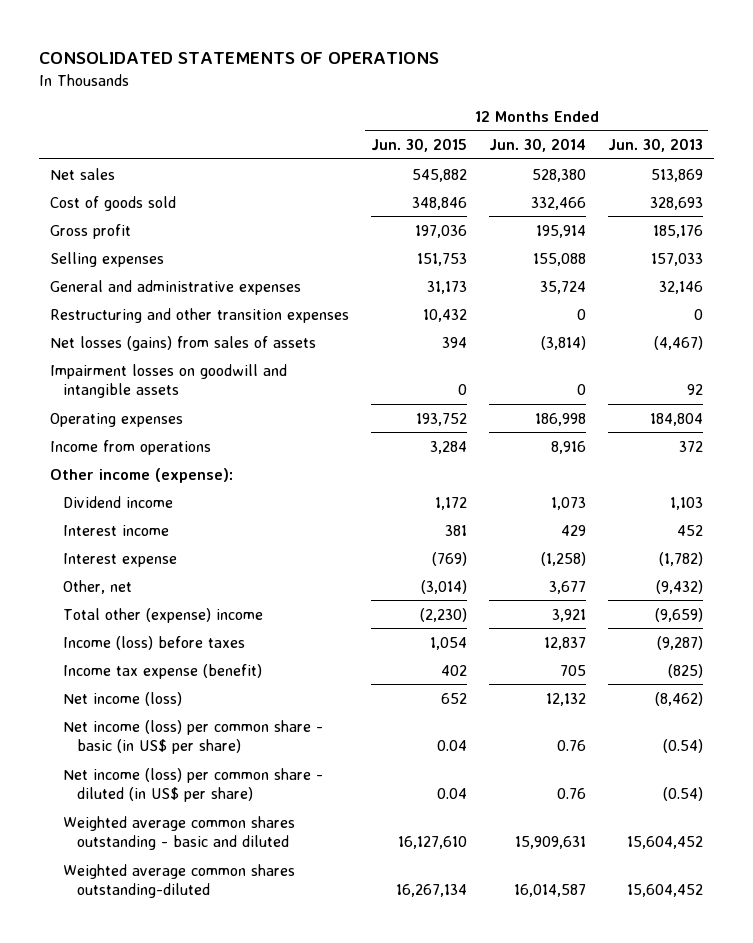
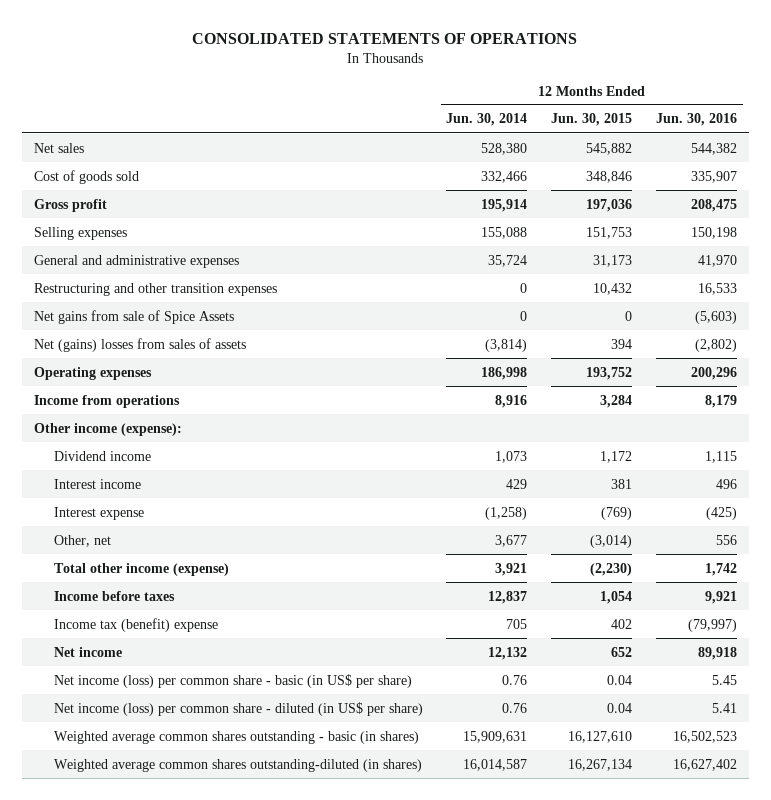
[607,138,703,153] Jun. 30, 2013 -> none
none -> [655,113,737,127] Jun. 30, 2016
[49,363,287,398] Impairment losses on goodwill and intangible assets -> none
none -> [34,309,235,324] Net gains from sale of Spice Assets
[49,335,316,351] Net losses (gains) from sales of assets -> [34,337,247,352] Net (gains) losses from sales of assets
[63,607,264,623] Total other (expense) income -> [53,562,229,576] Total other income (expense)
[63,635,246,650] Income (loss) before taxes -> [53,590,175,601] Income before taxes
[63,663,263,679] Income tax expense (benefit) -> [53,617,218,632] Income tax (benefit) expense
[63,691,183,706] Net income (loss) -> [53,646,122,657] Net income
[63,815,296,850] Weighted average common shares outstanding - basic and diluted -> [53,730,419,744] Weighted average common shares outstanding - basic (in shares)
[63,863,296,898] Weighted average common shares outstanding-diluted -> [53,758,422,772] Weighted average common shares outstanding-diluted (in shares)

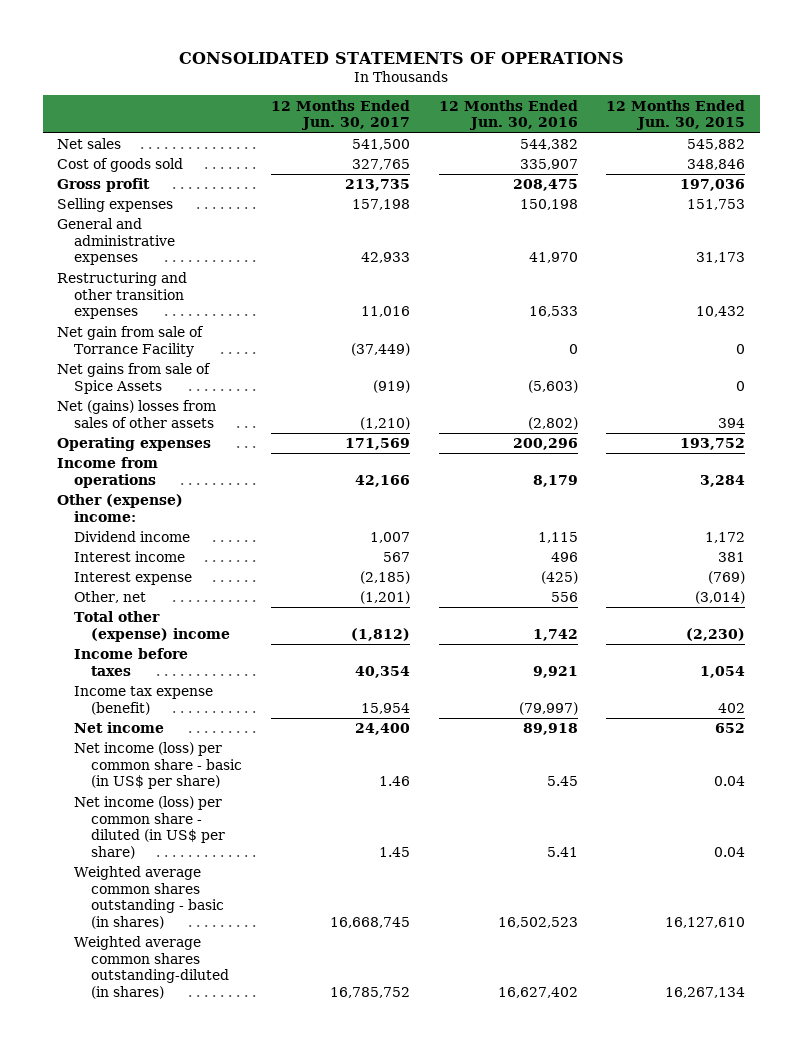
[446,113,528,127] Jun. 30, 2014 -> none
none -> [270,99,410,131] 12 Months Ended Jun. 30, 2017
none -> [57,326,205,357] Net gain from sale of Torrance Facility
[34,337,247,352] Net (gains) losses from sales of assets -> [57,400,217,428] Net (gains) losses from sales of other assets
[34,422,183,436] Other income (expense): -> [57,494,184,522] Other (expense) income:
[53,562,229,576] Total other income (expense) -> [73,611,230,642] Total other (expense) income
[53,617,218,632] Income tax (benefit) expense -> [73,686,213,715] Income tax expense (benefit)

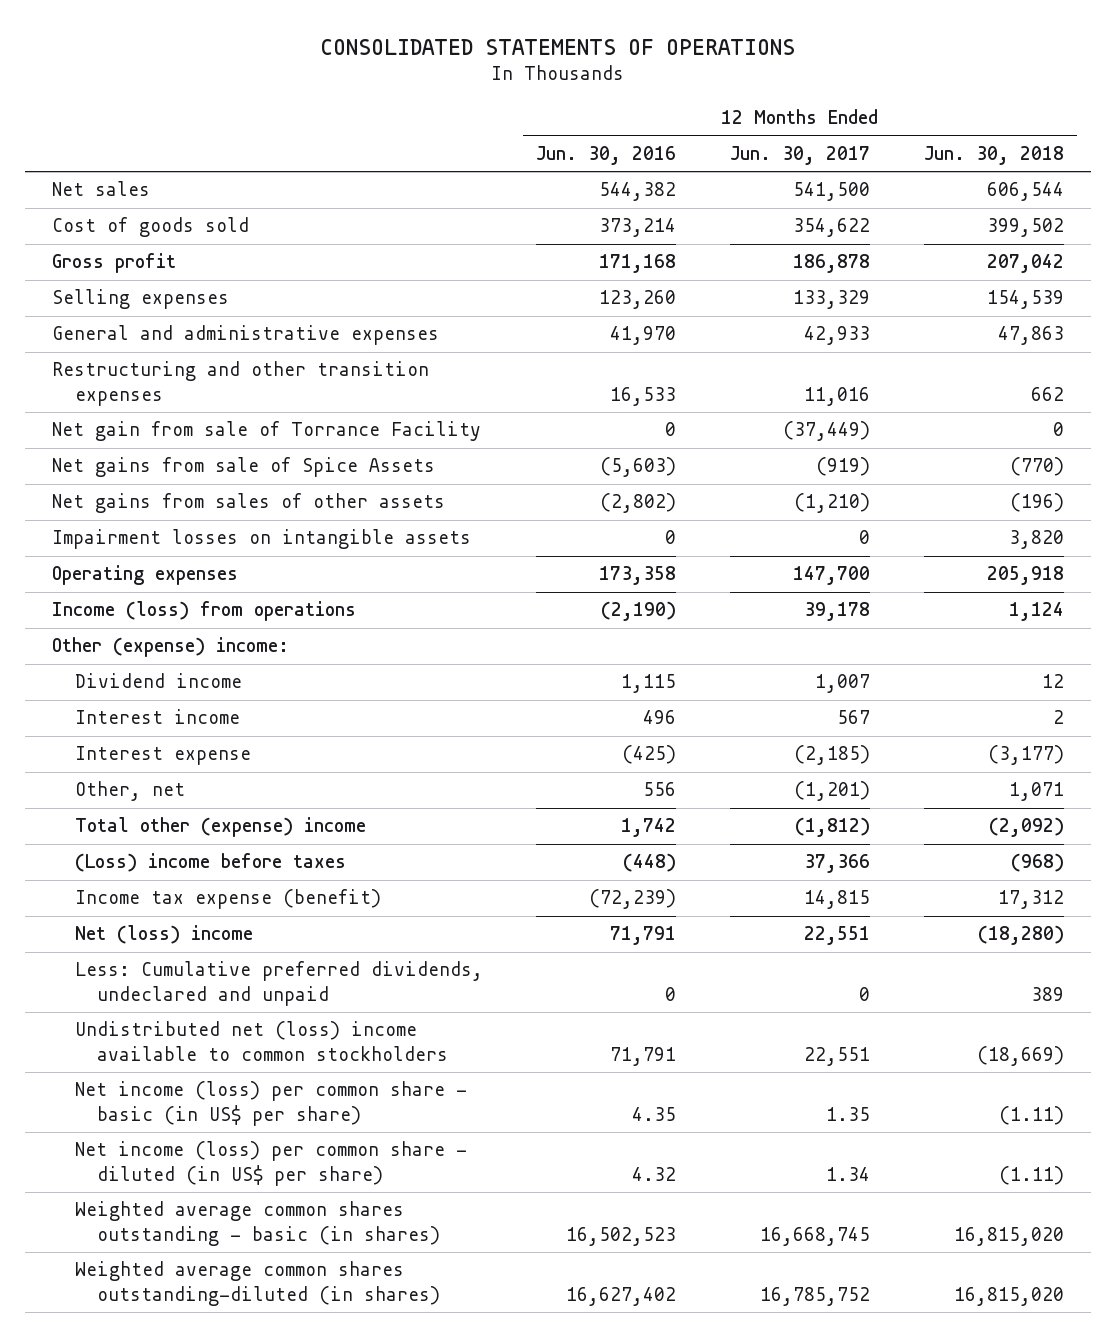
[606,99,746,131] 12 Months Ended Jun. 30, 2015 -> none
none -> [923,145,1064,165] Jun. 30, 2018
[351,159,410,171] 327,765 -> [793,218,871,238] 354,622
[519,159,578,171] 335,907 -> [599,218,677,238] 373,214
[344,179,410,192] 213,735 -> [793,254,871,274] 186,878
[512,179,578,192] 208,475 -> [599,254,677,274] 171,168
[351,199,410,211] 157,198 -> [793,290,871,310] 133,329
[519,199,578,211] 150,198 -> [599,290,677,310] 123,260
[57,400,217,428] Net (gains) losses from sales of other assets -> [52,493,446,514] Net gains from sales of other assets
none -> [52,529,472,550] Impairment losses on intangible assets
[344,438,410,451] 171,569 -> [793,566,871,586] 147,700
[512,438,578,451] 200,296 -> [599,566,677,586] 173,358
[57,457,159,488] Income from operations -> [52,601,357,622] Income (loss) from operations
[354,474,410,487] 42,166 -> [804,602,871,622] 39,178
[532,474,578,487] 8,179 -> [601,601,677,622] (2,190)
[73,648,188,676] Income before taxes -> [74,853,346,873] (Loss) income before taxes
[354,665,410,678] 40,354 -> [804,854,871,874] 37,366
[532,665,578,678] 9,921 -> [623,853,677,873] (448)
[360,702,410,714] 15,954 -> [804,890,871,910] 14,815
[518,701,578,715] (79,997) -> [589,889,677,910] (72,239)
[73,722,164,734] Net income -> [74,925,253,945] Net (loss) income
[354,723,410,736] 24,400 -> [804,926,871,946] 22,551
[522,723,578,736] 89,918 -> [610,926,677,946] 71,791
none -> [74,961,483,1007] Less: Cumulative preferred dividends, undeclared and unpaid
none -> [74,1021,448,1062] Undistributed net (loss) income available to common stockholders
[378,776,410,787] 1.46 -> [826,1107,871,1122] 1.35
[546,776,578,787] 5.45 -> [632,1107,677,1122] 4.35
[378,847,410,858] 1.45 -> [826,1167,871,1182] 1.34
[546,847,578,858] 5.41 -> [632,1167,677,1182] 4.32

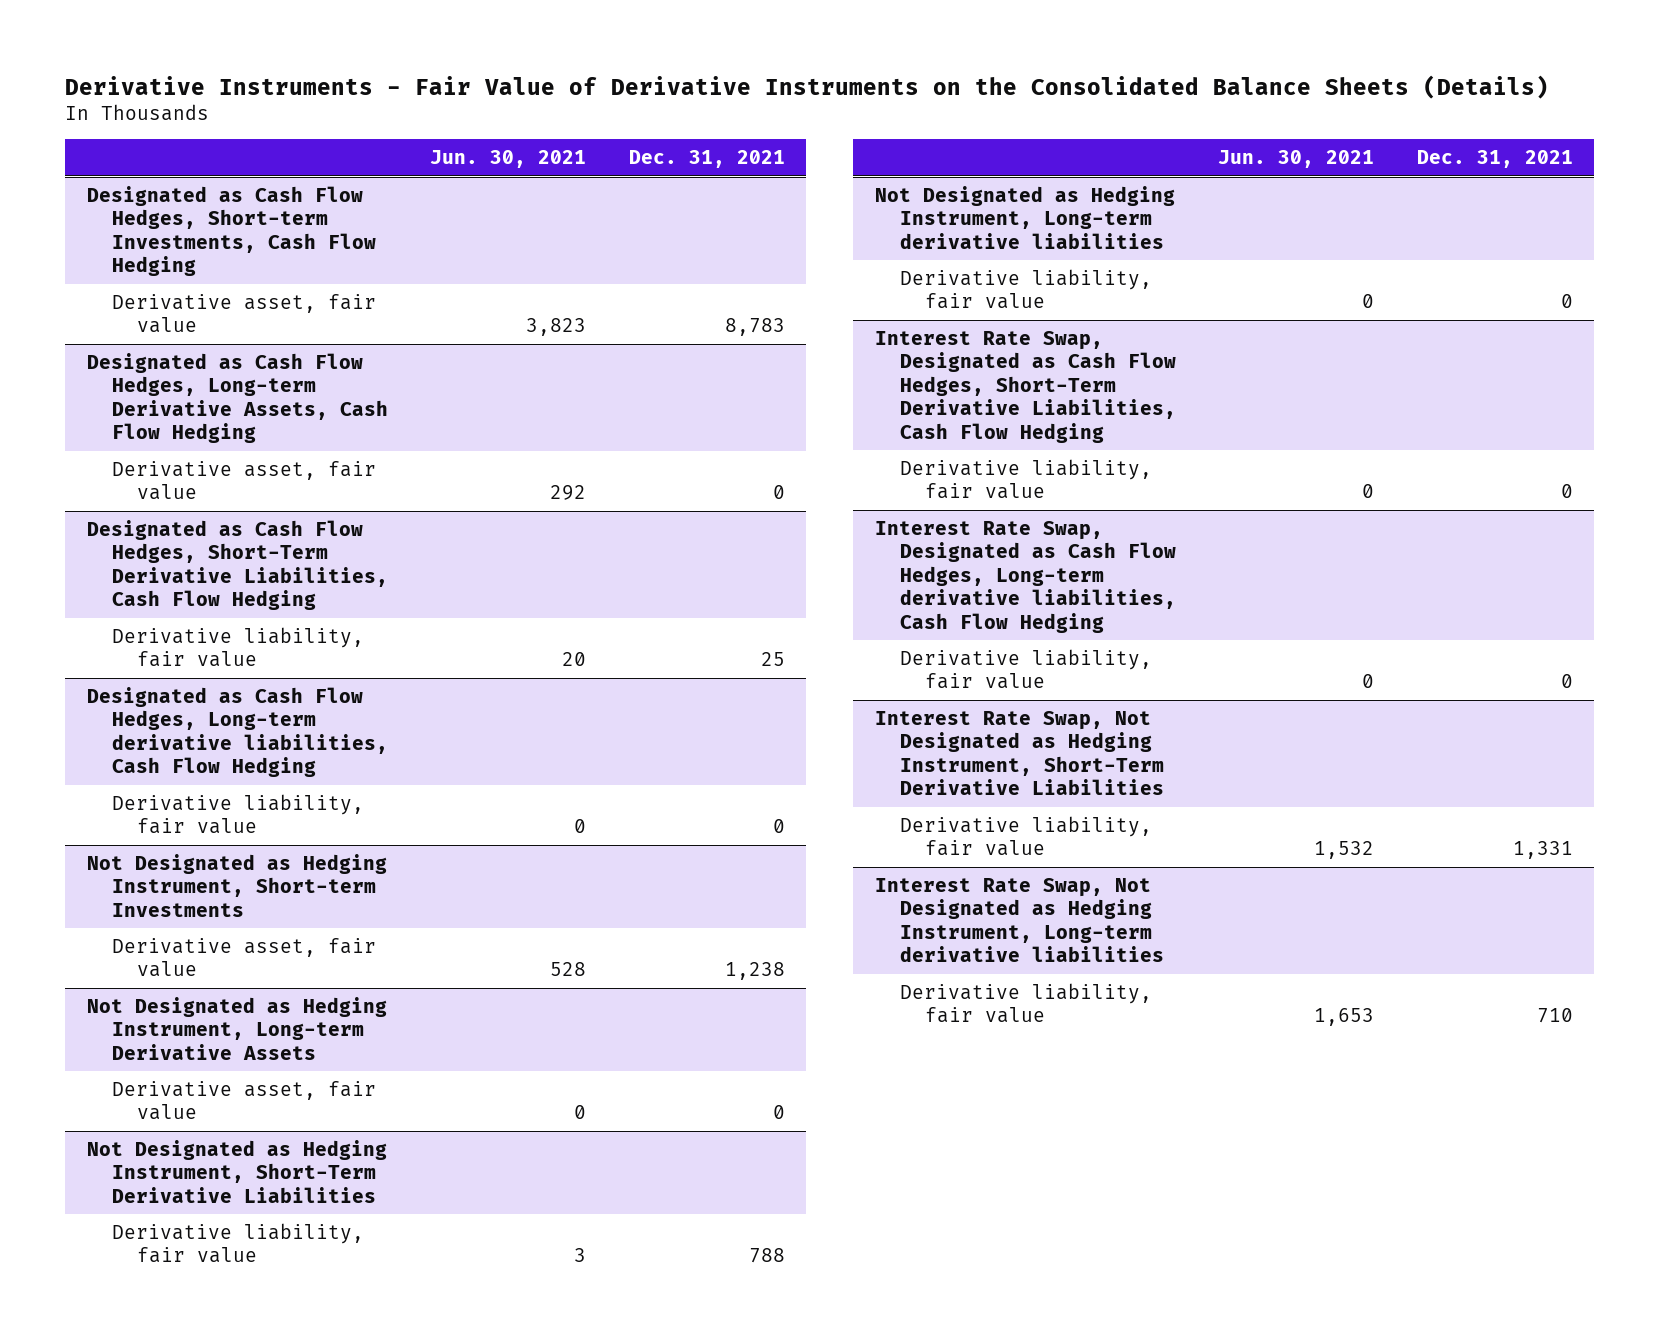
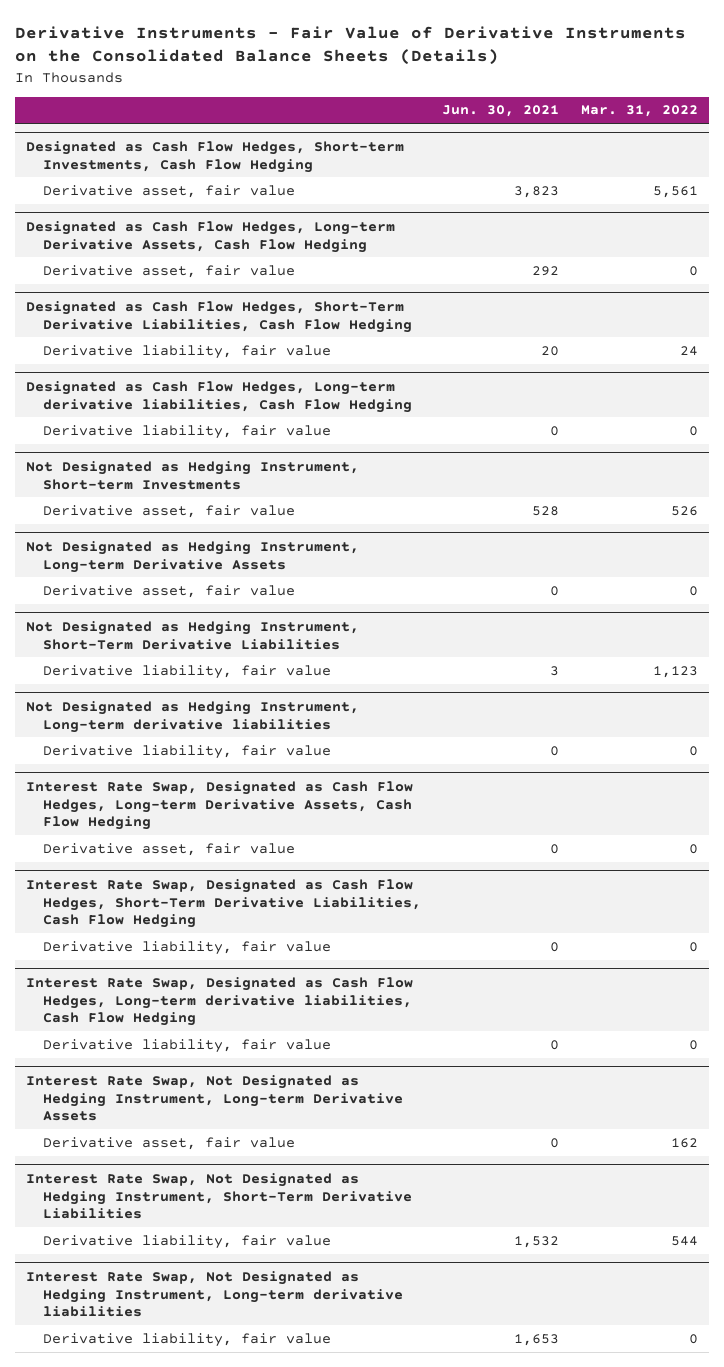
[628,150,785,169] Dec. 31, 2021 -> none
none -> [581,105,699,118] Mar. 31, 2022
none -> [25,780,413,831] Interest Rate Swap, Designated as Cash Flow Hedges, Long-term Derivative Assets, Cash Flow Hedging
none -> [42,842,295,856] Derivative asset, fair value
none -> [25,1074,403,1122] Interest Rate Swap, Not Designated as Hedging Instrument, Long-term Derivative Assets
none -> [42,1136,295,1150] Derivative asset, fair value

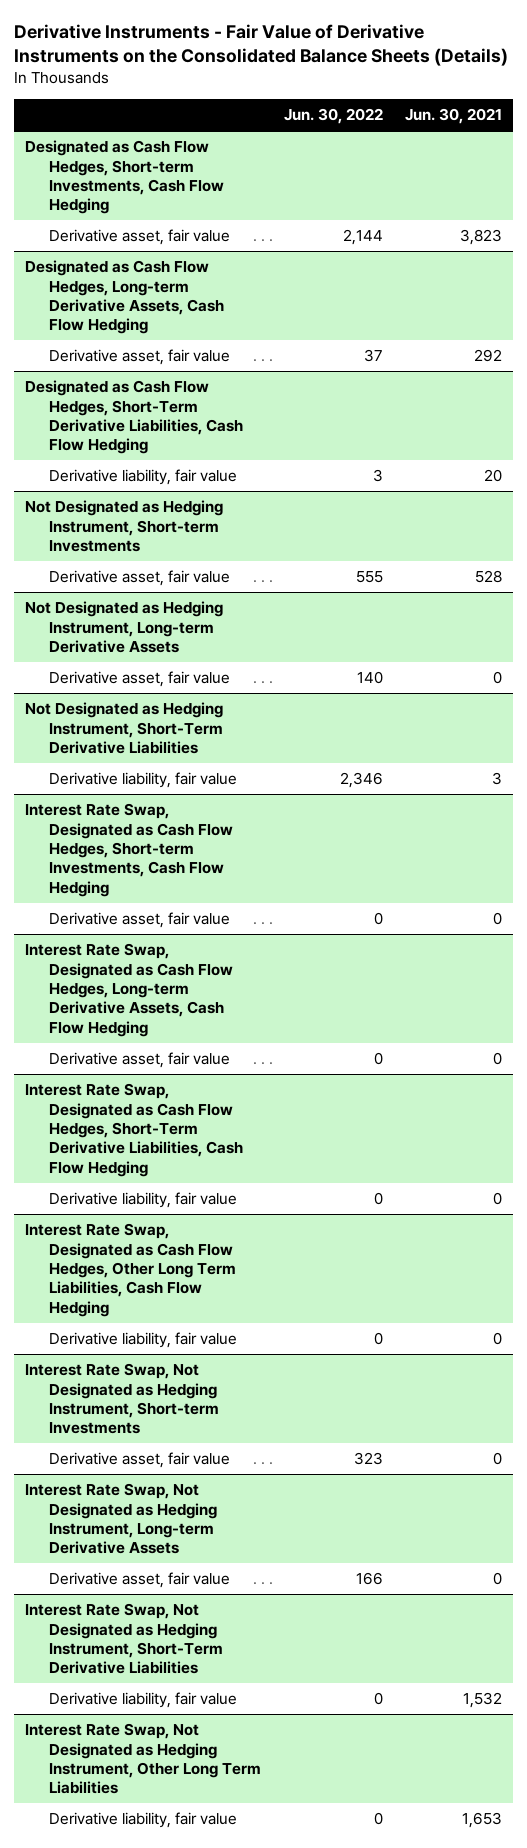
[581,105,699,118] Mar. 31, 2022 -> none
none -> [283,108,383,125] Jun. 30, 2022
[25,380,412,413] Designated as Cash Flow Hedges, Long-term derivative liabilities, Cash Flow Hedging -> none
[42,424,331,439] Derivative liability, fair value -> none
[25,700,359,733] Not Designated as Hedging Instrument, Long-term derivative liabilities -> none
none -> [24,803,234,897] Interest Rate Swap, Designated as Cash Flow Hedges, Short-term Investments, Cash Flow Hedging
[42,744,331,759] Derivative liability, fair value -> [49,912,231,929] Derivative asset, fair value
[25,976,413,1027] Interest Rate Swap, Designated as Cash Flow Hedges, Long-term derivative liabilities, Cash Flow Hedging -> [24,1223,237,1317] Interest Rate Swap, Designated as Cash Flow Hedges, Other Long Term Liabilities, Cash Flow Hedging
none -> [24,1363,220,1435] Interest Rate Swap, Not Designated as Hedging Instrument, Short-term Investments
none -> [49,1452,231,1469] Derivative asset, fair value
[25,1270,403,1318] Interest Rate Swap, Not Designated as Hedging Instrument, Long-term derivative liabilities -> [24,1723,262,1795] Interest Rate Swap, Not Designated as Hedging Instrument, Other Long Term Liabilities

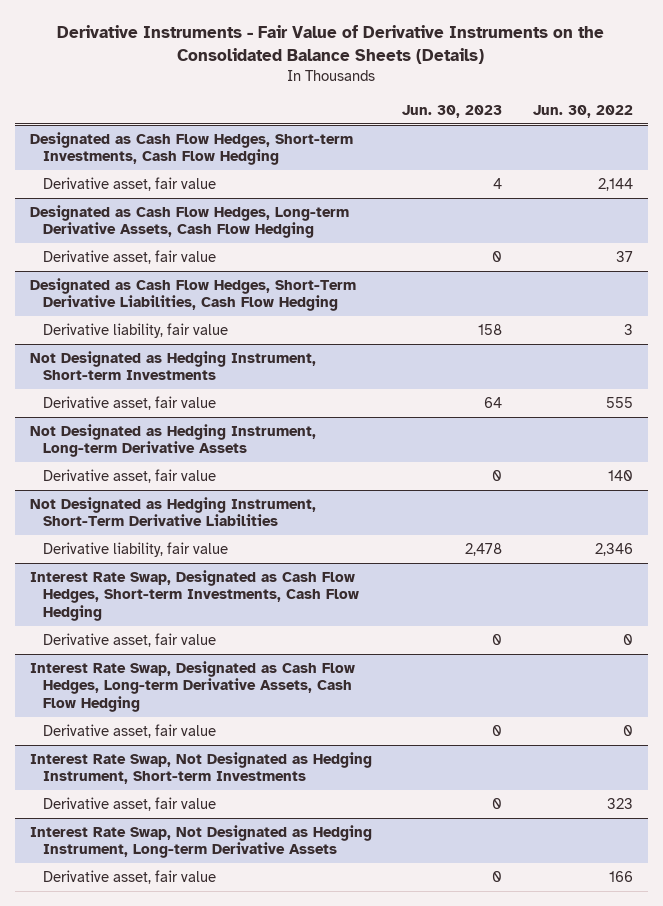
[405,108,503,125] Jun. 30, 2021 -> none
none -> [402,104,503,118] Jun. 30, 2023
[24,1083,244,1177] Interest Rate Swap, Designated as Cash Flow Hedges, Short-Term Derivative Liabilities, Cash Flow Hedging -> none
[49,1192,238,1209] Derivative liability, fair value -> none
[24,1223,237,1317] Interest Rate Swap, Designated as Cash Flow Hedges, Other Long Term Liabilities, Cash Flow Hedging -> none
[49,1332,238,1349] Derivative liability, fair value -> none
[24,1603,224,1675] Interest Rate Swap, Not Designated as Hedging Instrument, Short-Term Derivative Liabilities -> none
[49,1692,238,1709] Derivative liability, fair value -> none
[24,1723,262,1795] Interest Rate Swap, Not Designated as Hedging Instrument, Other Long Term Liabilities -> none
[49,1812,238,1829] Derivative liability, fair value -> none

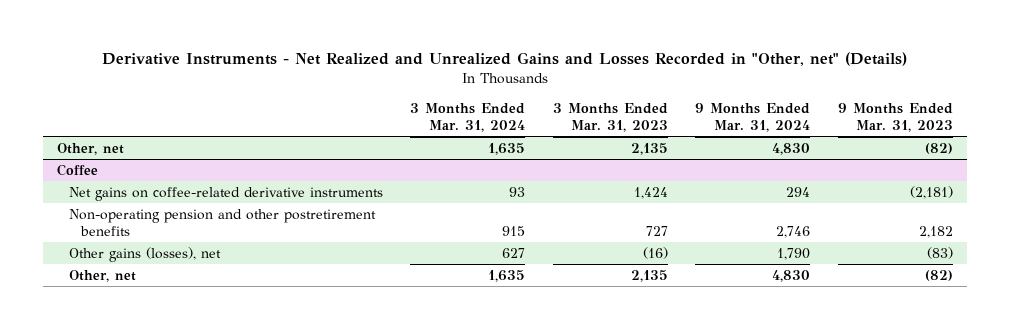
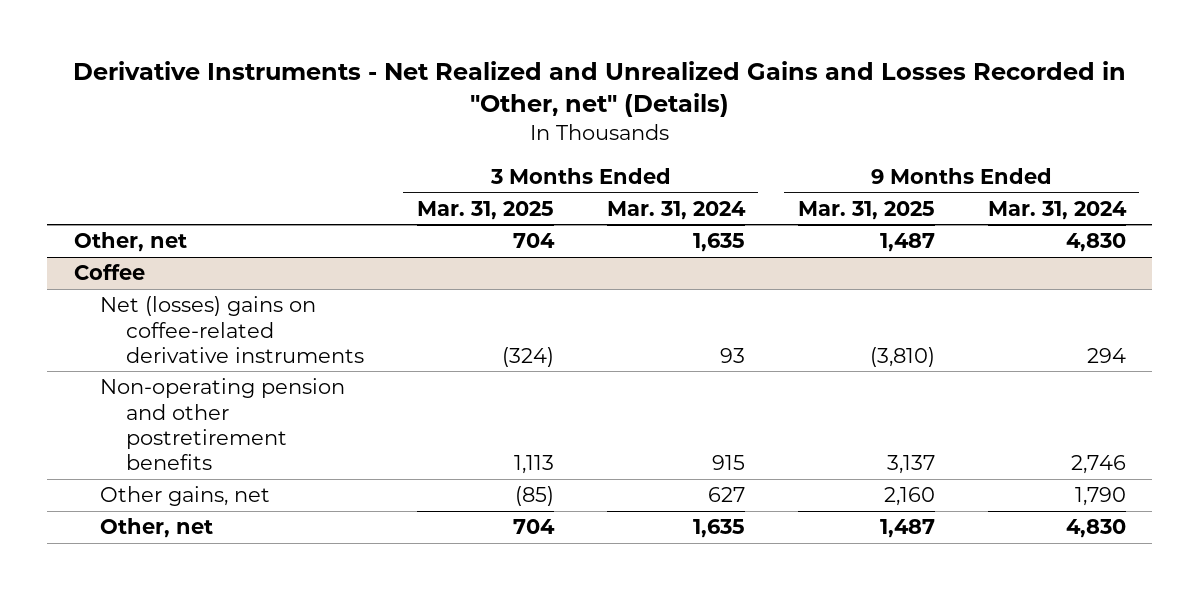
[552,103,668,132] 3 Months Ended Mar. 31, 2023 -> none
[837,103,953,132] 9 Months Ended Mar. 31, 2023 -> none
none -> [416,200,554,220] Mar. 31, 2025
none -> [797,200,935,220] Mar. 31, 2025
[68,186,383,201] Net gains on coffee-related derivative instruments -> [99,296,364,363] Net (losses) gains on coffee-related derivative instruments
[68,246,221,262] Other gains (losses), net -> [99,486,270,507] Other gains, net

